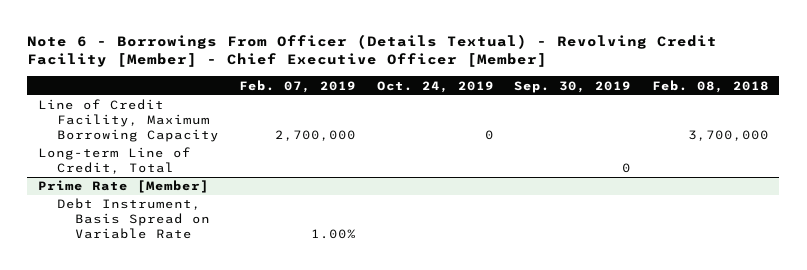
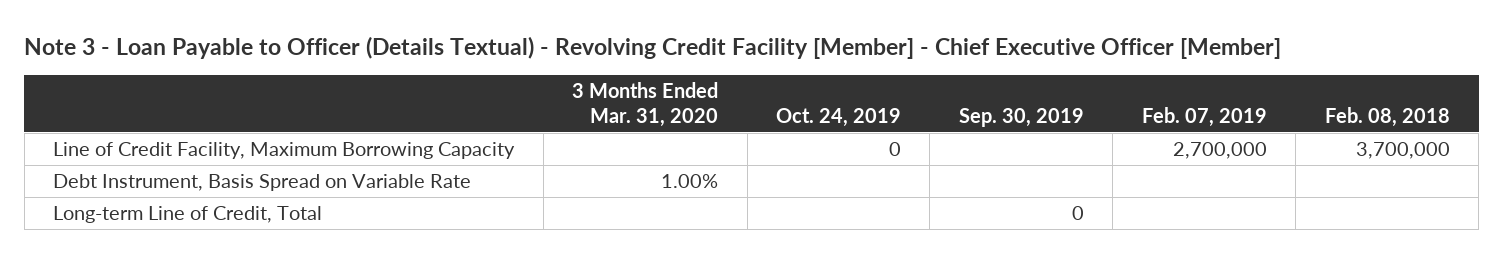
[27,33,718,68] Note 6 - Borrowings From Officer (Details Textual) - Revolving Credit Facility [Member] - Chief Executive Officer [Member] -> [24,36,1282,60] Note 3 - Loan Payable to Officer (Details Textual) - Revolving Credit Facility [Member] - Chief Executive Officer [Member]
none -> [572,82,719,128] 3 Months Ended Mar. 31, 2020
none -> [53,173,472,191] Debt Instrument, Basis Spread on Variable Rate
[37,180,209,194] Prime Rate [Member] -> none
[56,198,211,239] Debt Instrument, Basis Spread on Variable Rate -> none

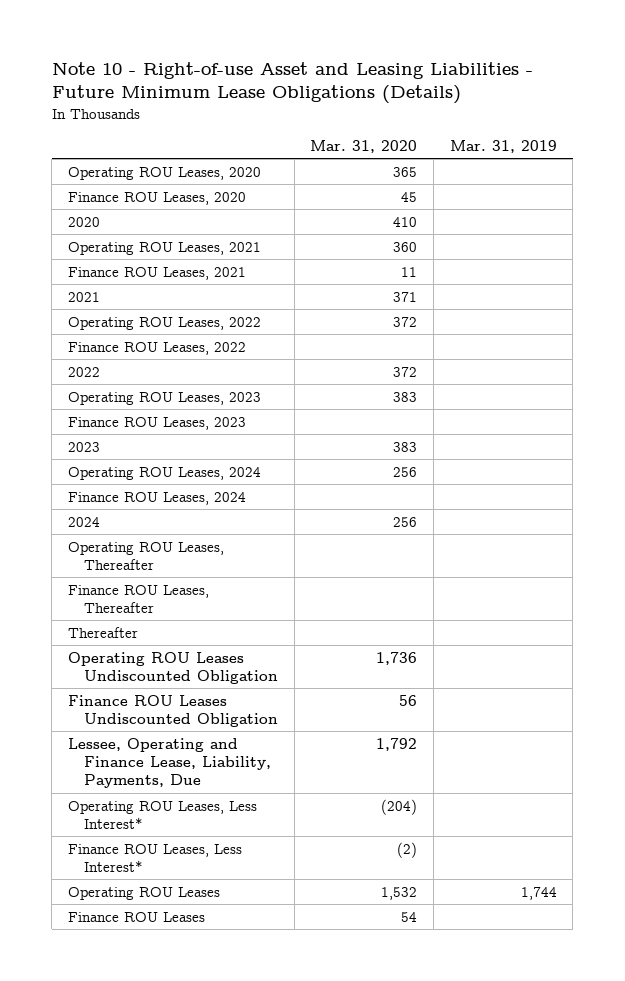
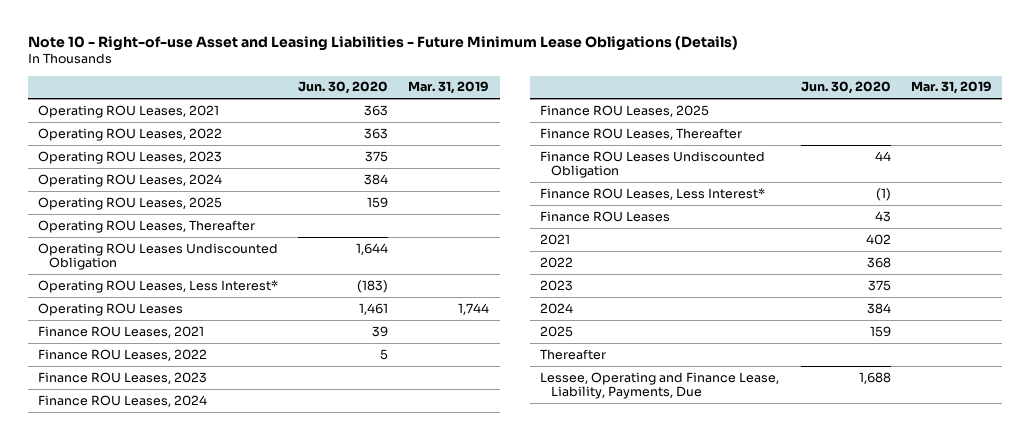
[310,140,418,154] Mar. 31, 2020 -> none
none -> [298,81,389,95] Jun. 30, 2020
[67,166,261,180] Operating ROU Leases, 2020 -> none
[67,191,246,205] Finance ROU Leases, 2020 -> none
[67,216,100,227] 2020 -> none
none -> [37,196,222,210] Operating ROU Leases, 2025
[67,266,246,280] Finance ROU Leases, 2021 -> [37,325,204,338] Finance ROU Leases, 2021
[67,341,246,355] Finance ROU Leases, 2022 -> [37,348,207,361] Finance ROU Leases, 2022
[67,416,246,430] Finance ROU Leases, 2023 -> [37,371,207,384] Finance ROU Leases, 2023
[67,491,246,505] Finance ROU Leases, 2024 -> [37,394,207,407] Finance ROU Leases, 2024
none -> [540,104,710,117] Finance ROU Leases, 2025
[67,584,209,613] Finance ROU Leases, Thereafter -> [540,127,743,140] Finance ROU Leases, Thereafter
[67,694,278,727] Finance ROU Leases Undiscounted Obligation -> [540,150,766,179] Finance ROU Leases Undiscounted Obligation
[67,843,242,872] Finance ROU Leases, Less Interest* -> [540,187,766,200] Finance ROU Leases, Less Interest*
[67,291,100,302] 2021 -> [540,233,571,245] 2021
[67,366,100,377] 2022 -> [540,256,574,268] 2022
[67,441,100,452] 2023 -> [540,279,574,291] 2023
[67,516,100,527] 2024 -> [540,302,574,314] 2024
none -> [540,325,574,337] 2025
[67,626,138,638] Thereafter -> [540,348,607,360] Thereafter
[67,737,271,789] Lessee, Operating and Finance Lease, Liability, Payments, Due -> [540,371,780,400] Lessee, Operating and Finance Lease, Liability, Payments, Due

